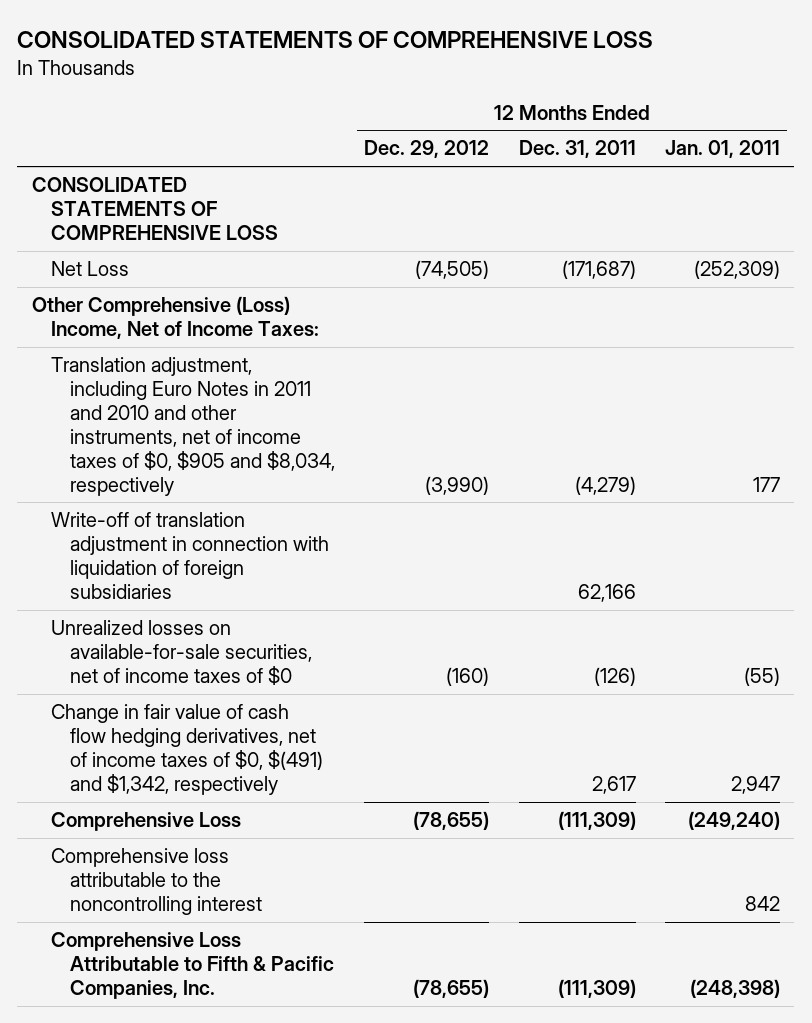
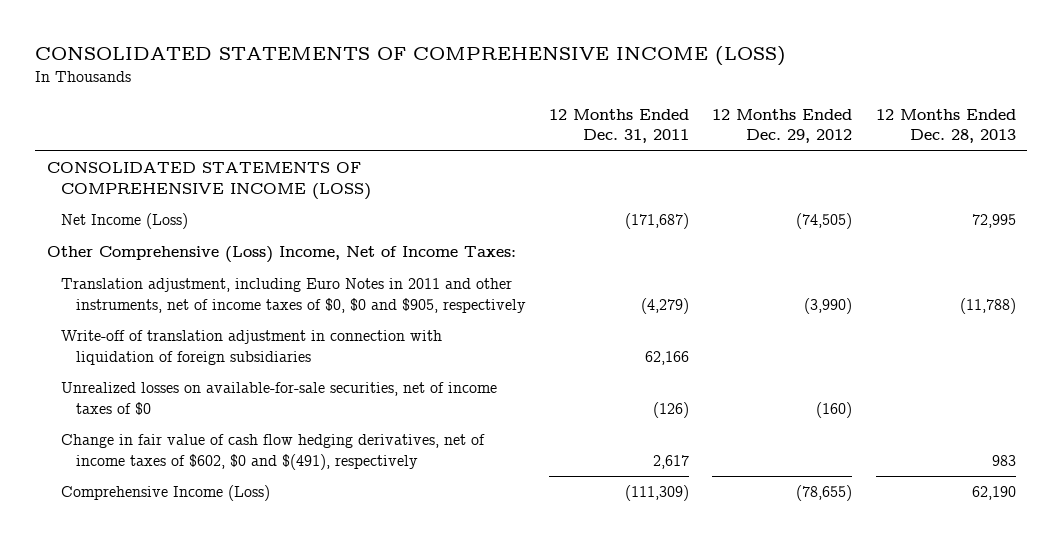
[17,31,654,49] CONSOLIDATED STATEMENTS OF COMPREHENSIVE LOSS -> [35,46,787,67] CONSOLIDATED STATEMENTS OF COMPREHENSIVE INCOME (LOSS)
[664,140,780,159] Jan. 01, 2011 -> none
none -> [875,108,1016,144] 12 Months Ended Dec. 28, 2013
[31,177,278,240] CONSOLIDATED STATEMENTS OF COMPREHENSIVE LOSS -> [46,162,372,200] CONSOLIDATED STATEMENTS OF COMPREHENSIVE INCOME (LOSS)
[50,261,129,277] Net Loss -> [61,213,189,230] Net Income (Loss)
[50,357,336,496] Translation adjustment, including Euro Notes in 2011 and 2010 and other instruments, net of income taxes of $0, $905 and $8,034, respectively -> [61,278,526,313] Translation adjustment, including Euro Notes in 2011 and other instruments, net of income taxes of $0, $0 and $905, respectively
[50,812,241,832] Comprehensive Loss -> none
[50,848,263,915] Comprehensive loss attributable to the noncontrolling interest -> none
[50,704,324,795] Change in fair value of cash flow hedging derivatives, net of income taxes of $0, $(491) and $1,342, respectively -> [61,434,486,470] Change in fair value of cash flow hedging derivatives, net of income taxes of $602, $0 and $(491), respectively
[50,932,335,999] Comprehensive Loss Attributable to Fifth & Pacific Companies, Inc. -> [61,485,271,502] Comprehensive Income (Loss)

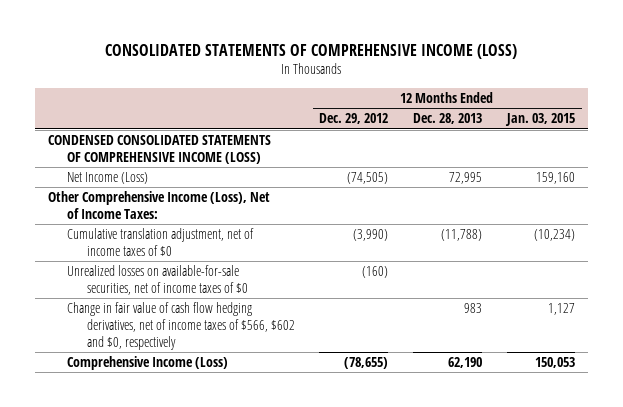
[549,108,690,144] 12 Months Ended Dec. 31, 2011 -> none
none -> [505,113,576,127] Jan. 03, 2015
[46,162,372,200] CONSOLIDATED STATEMENTS OF COMPREHENSIVE INCOME (LOSS) -> [47,134,271,164] CONDENSED CONSOLIDATED STATEMENTS OF COMPREHENSIVE INCOME (LOSS)
[61,330,443,365] Write-off of translation adjustment in connection with liquidation of foreign subsidiaries -> none
[46,246,516,264] Other Comprehensive (Loss) Income, Net of Income Taxes: -> [47,190,270,219] Other Comprehensive Income (Loss), Net of Income Taxes:
[61,278,526,313] Translation adjustment, including Euro Notes in 2011 and other instruments, net of income taxes of $0, $0 and $905, respectively -> [67,227,255,256] Cumulative translation adjustment, net of income taxes of $0
[61,434,486,470] Change in fair value of cash flow hedging derivatives, net of income taxes of $602, $0 and $(491), respectively -> [67,301,295,350] Change in fair value of cash flow hedging derivatives, net of income taxes of $566, $602 and $0, respectively

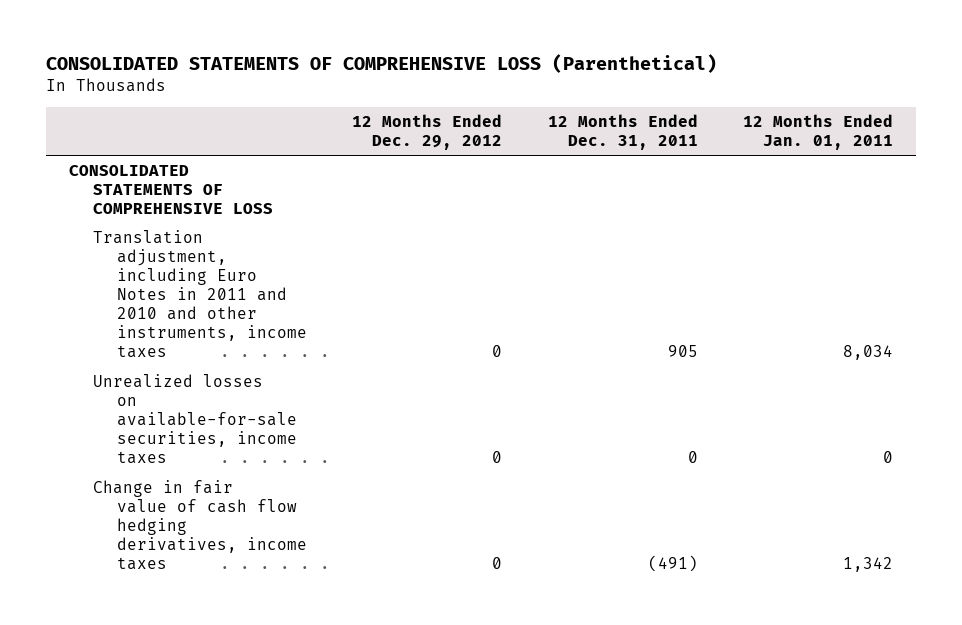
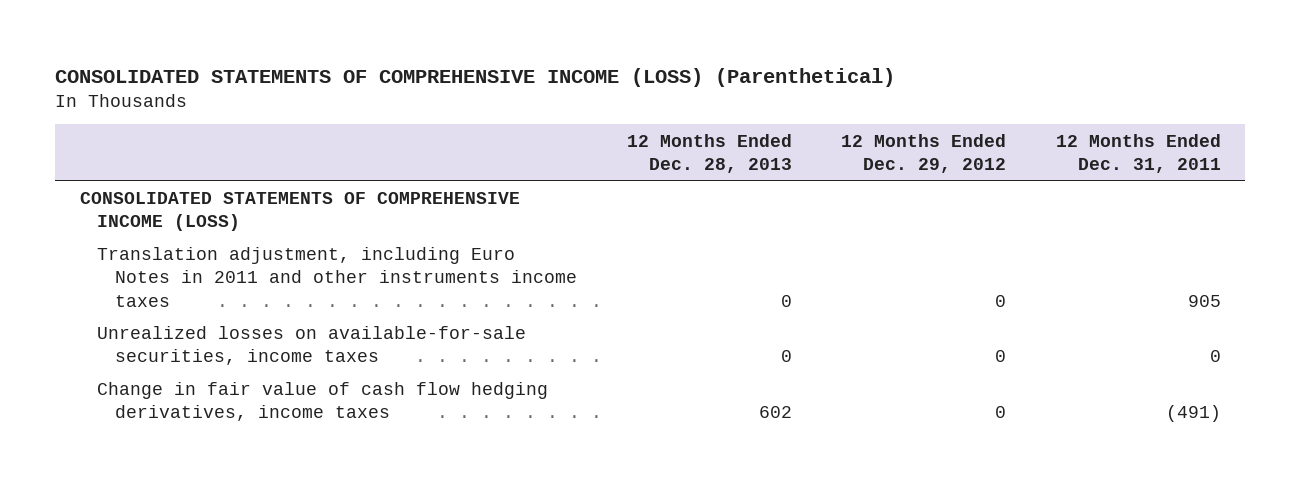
[46,54,718,74] CONSOLIDATED STATEMENTS OF COMPREHENSIVE LOSS (Parenthetical) -> [54,67,895,87] CONSOLIDATED STATEMENTS OF COMPREHENSIVE INCOME (LOSS) (Parenthetical)
[742,113,893,151] 12 Months Ended Jan. 01, 2011 -> none
none -> [626,133,792,173] 12 Months Ended Dec. 28, 2013
[68,165,273,215] CONSOLIDATED STATEMENTS OF COMPREHENSIVE LOSS -> [79,192,520,232] CONSOLIDATED STATEMENTS OF COMPREHENSIVE INCOME (LOSS)
[92,230,307,359] Translation adjustment, including Euro Notes in 2011 and 2010 and other instruments, income taxes -> [97,247,578,307] Translation adjustment, including Euro Notes in 2011 and other instruments income taxes

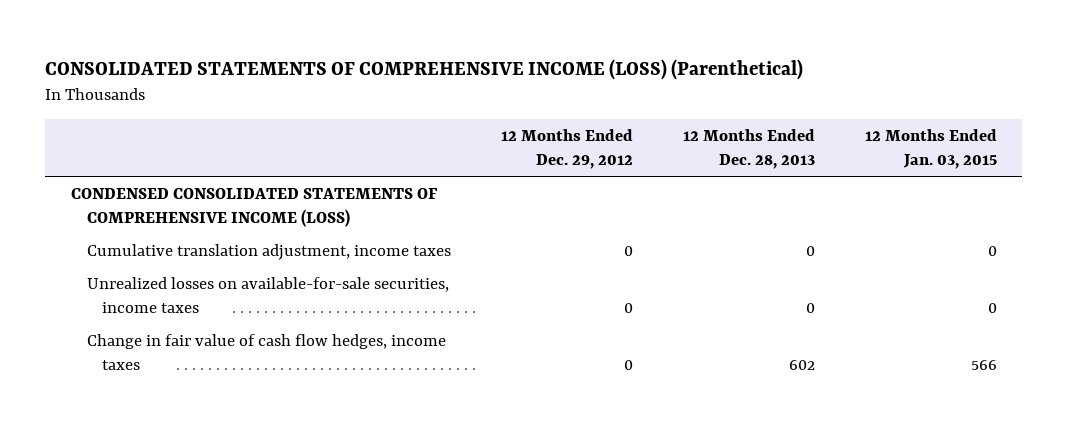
[1055,133,1221,173] 12 Months Ended Dec. 31, 2011 -> none
none -> [865,128,998,170] 12 Months Ended Jan. 03, 2015
[79,192,520,232] CONSOLIDATED STATEMENTS OF COMPREHENSIVE INCOME (LOSS) -> [70,187,438,227] CONDENSED CONSOLIDATED STATEMENTS OF COMPREHENSIVE INCOME (LOSS)
[97,247,578,307] Translation adjustment, including Euro Notes in 2011 and other instruments income taxes -> [86,243,451,260] Cumulative translation adjustment, income taxes
[97,382,549,422] Change in fair value of cash flow hedging derivatives, income taxes -> [86,333,446,370] Change in fair value of cash flow hedges, income taxes

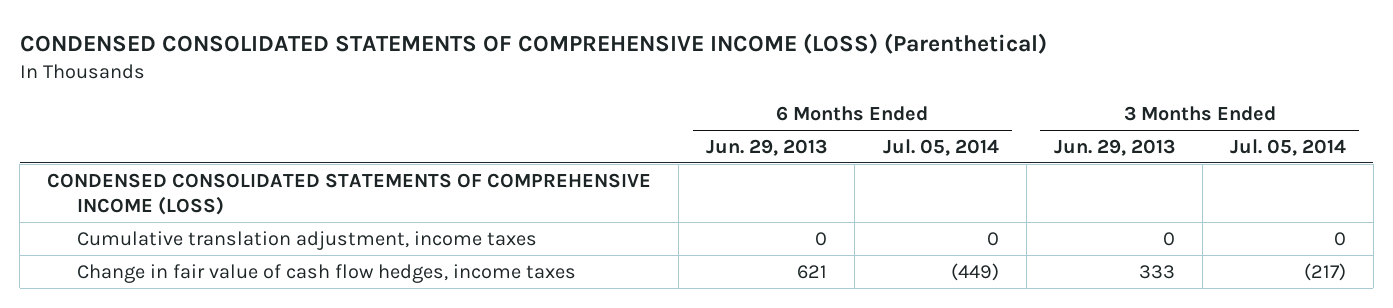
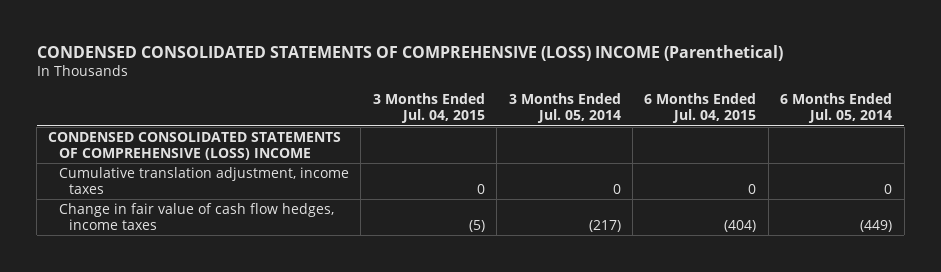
[19,32,1047,54] CONDENSED CONSOLIDATED STATEMENTS OF COMPREHENSIVE INCOME (LOSS) (Parenthetical) -> [36,44,783,61] CONDENSED CONSOLIDATED STATEMENTS OF COMPREHENSIVE (LOSS) INCOME (Parenthetical)
[706,138,828,156] Jun. 29, 2013 -> none
[1053,138,1175,156] Jun. 29, 2013 -> none
none -> [372,93,485,124] 3 Months Ended Jul. 04, 2015
none -> [644,93,757,124] 6 Months Ended Jul. 04, 2015
[47,172,652,216] CONDENSED CONSOLIDATED STATEMENTS OF COMPREHENSIVE INCOME (LOSS) -> [48,132,342,160] CONDENSED CONSOLIDATED STATEMENTS OF COMPREHENSIVE (LOSS) INCOME

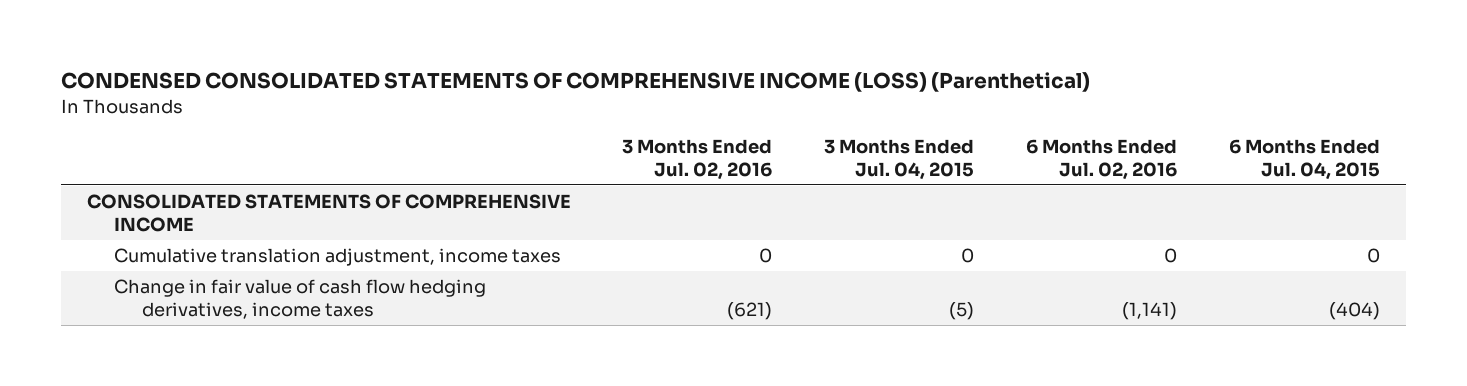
[36,44,783,61] CONDENSED CONSOLIDATED STATEMENTS OF COMPREHENSIVE (LOSS) INCOME (Parenthetical) -> [60,72,1090,93] CONDENSED CONSOLIDATED STATEMENTS OF COMPREHENSIVE INCOME (LOSS) (Parenthetical)
[508,93,621,124] 3 Months Ended Jul. 05, 2014 -> none
[780,93,893,124] 6 Months Ended Jul. 05, 2014 -> none
none -> [622,138,773,180] 3 Months Ended Jul. 02, 2016
none -> [1026,138,1178,180] 6 Months Ended Jul. 02, 2016
[48,132,342,160] CONDENSED CONSOLIDATED STATEMENTS OF COMPREHENSIVE (LOSS) INCOME -> [86,193,571,232] CONSOLIDATED STATEMENTS OF COMPREHENSIVE INCOME
[58,203,334,230] Change in fair value of cash flow hedges, income taxes -> [114,278,487,319] Change in fair value of cash flow hedging derivatives, income taxes

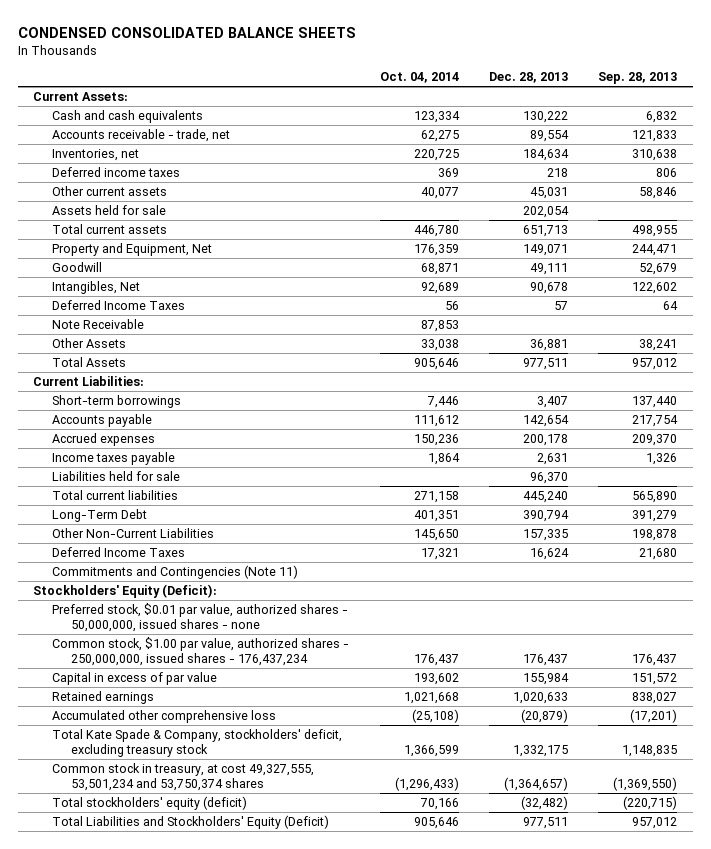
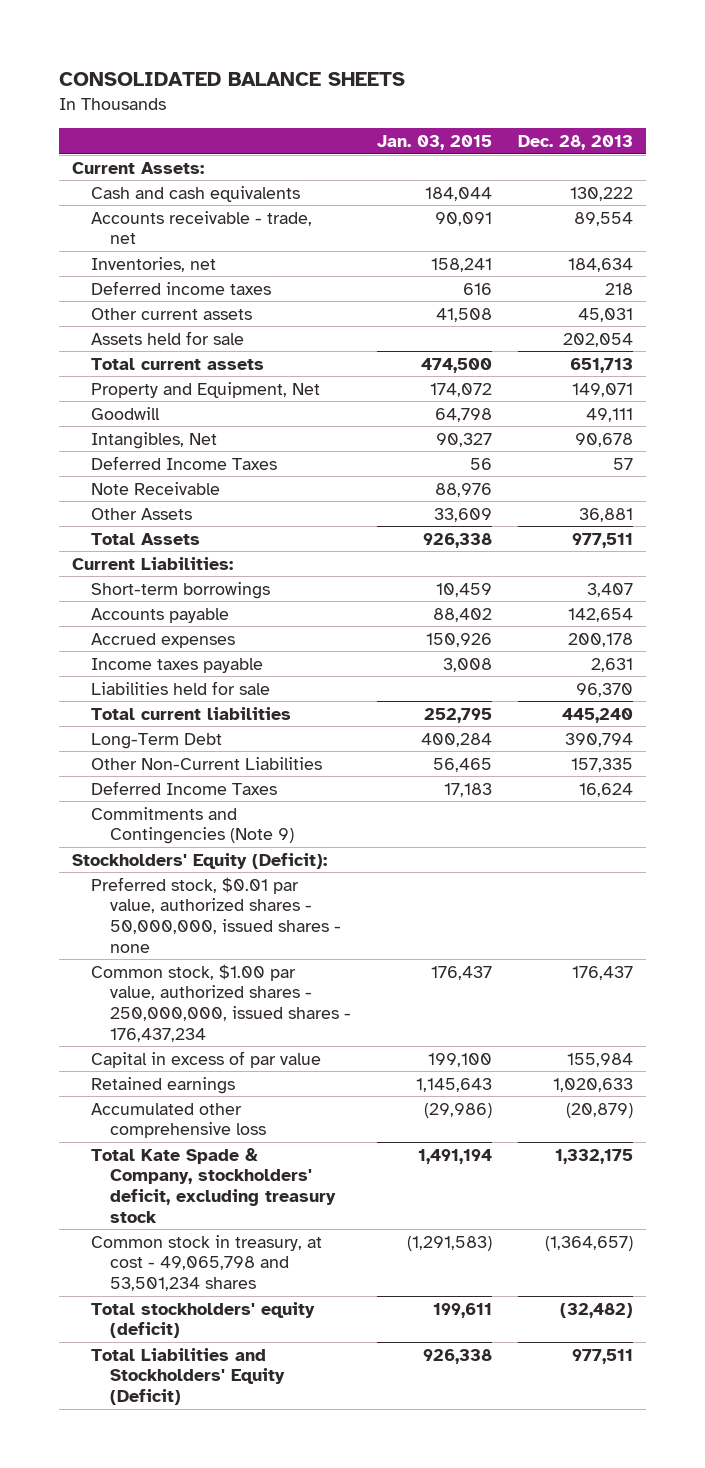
[18,26,357,38] CONDENSED CONSOLIDATED BALANCE SHEETS -> [58,72,405,87] CONSOLIDATED BALANCE SHEETS
[379,72,459,84] Oct. 04, 2014 -> none
[598,72,678,85] Sep. 28, 2013 -> none
none -> [377,134,493,150] Jan. 03, 2015
[52,564,299,579] Commitments and Contingencies (Note 11) -> [91,806,295,845] Commitments and Contingencies (Note 9)
[52,762,315,792] Common stock in treasury, at cost 49,327,555, 53,501,234 and 53,750,374 shares -> [91,1234,323,1291] Common stock in treasury, at cost - 49,065,798 and 53,501,234 shares

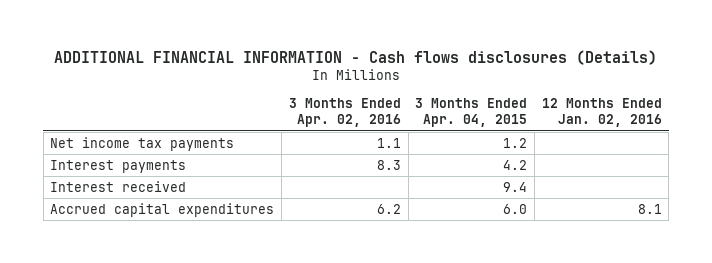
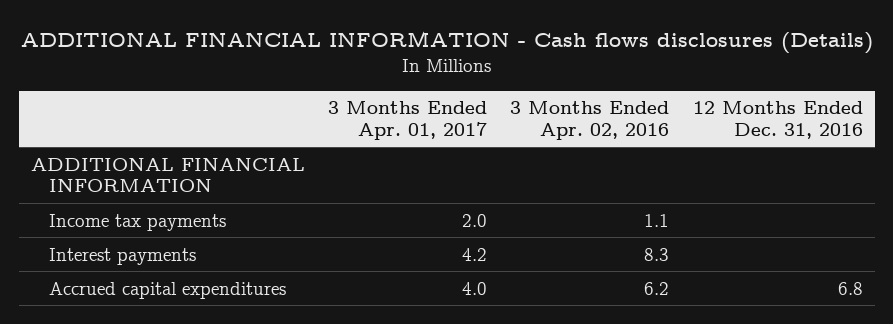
[415,98,528,128] 3 Months Ended Apr. 04, 2015 -> none
[541,98,662,128] 12 Months Ended Jan. 02, 2016 -> none
none -> [327,101,487,140] 3 Months Ended Apr. 01, 2017
none -> [692,101,863,139] 12 Months Ended Dec. 31, 2016
none -> [30,157,305,192] ADDITIONAL FINANCIAL INFORMATION
[50,136,235,151] Net income tax payments -> [48,213,226,231] Income tax payments
[50,180,187,192] Interest received -> none

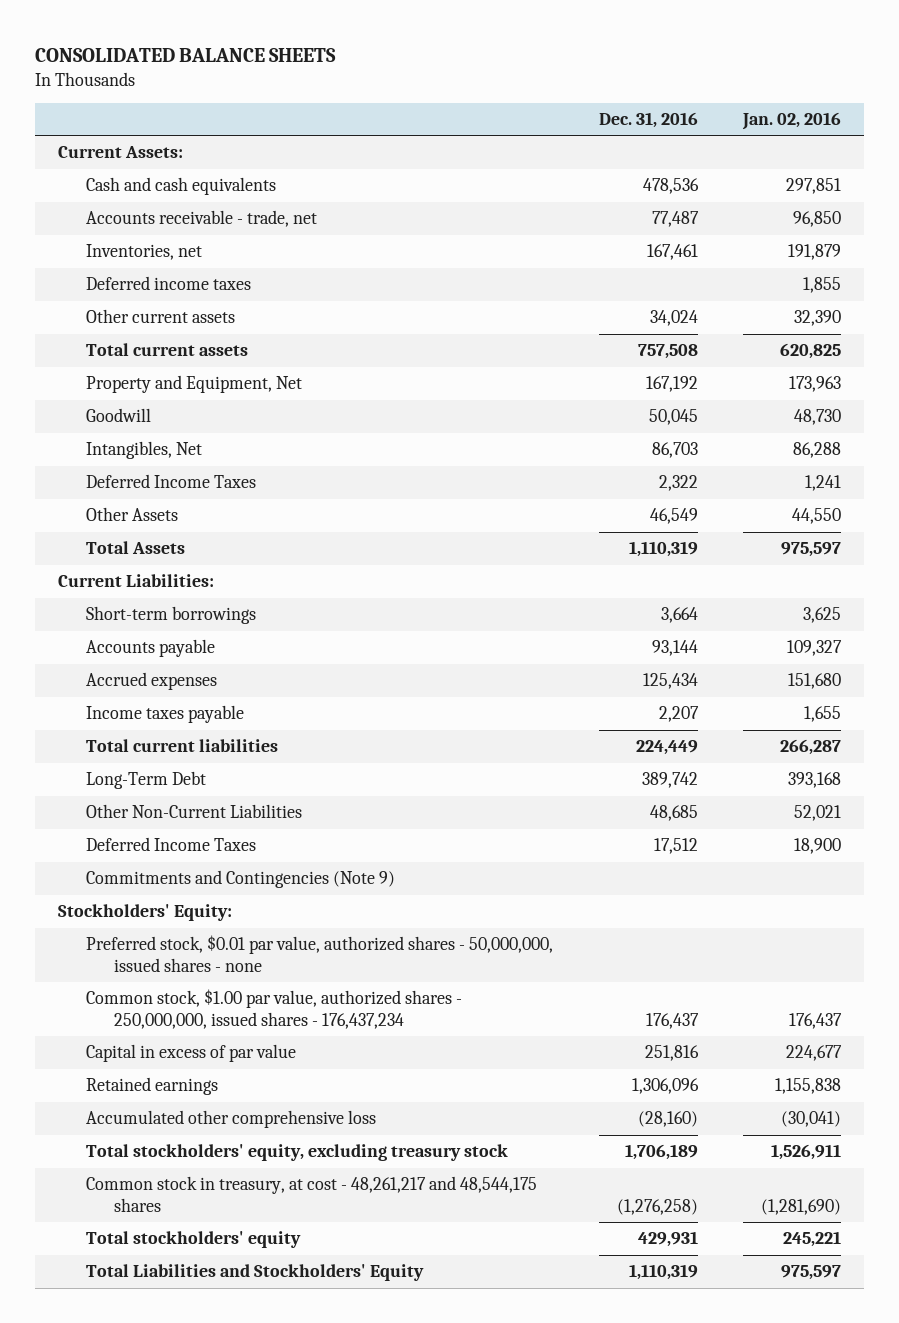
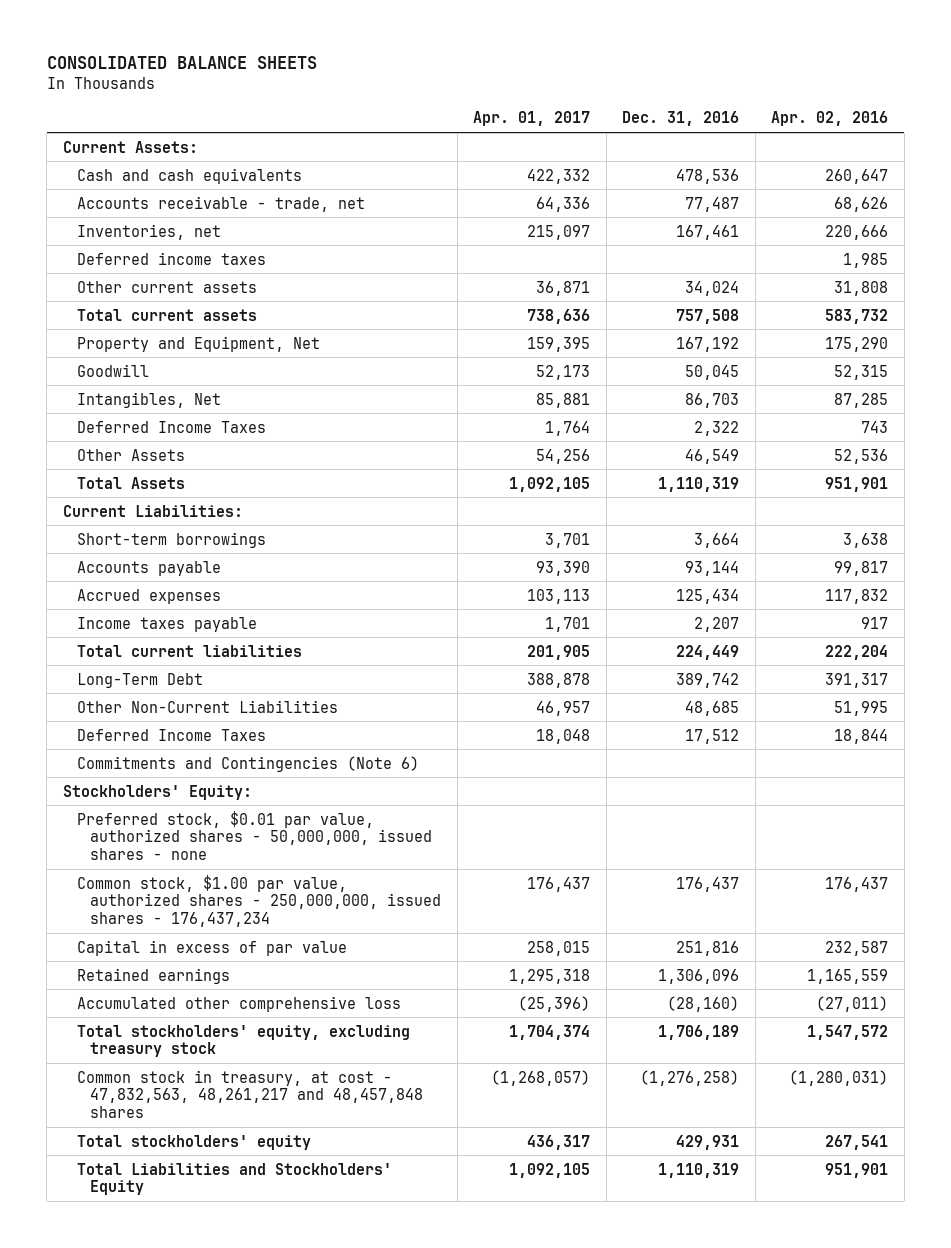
[742,112,842,131] Jan. 02, 2016 -> none
none -> [473,111,591,127] Apr. 01, 2017
none -> [771,111,889,127] Apr. 02, 2016
[85,870,395,889] Commitments and Contingencies (Note 9) -> [76,755,419,772] Commitments and Contingencies (Note 6)
[85,1176,537,1212] Common stock in treasury, at cost - 48,261,217 and 48,544,175 shares -> [76,1069,424,1118] Common stock in treasury, at cost - 47,832,563, 48,261,217 and 48,457,848 shares

